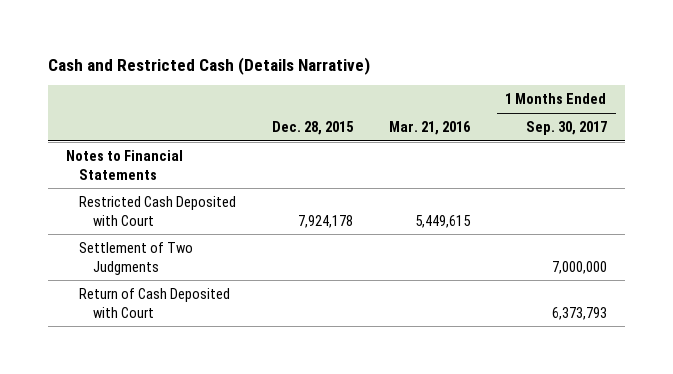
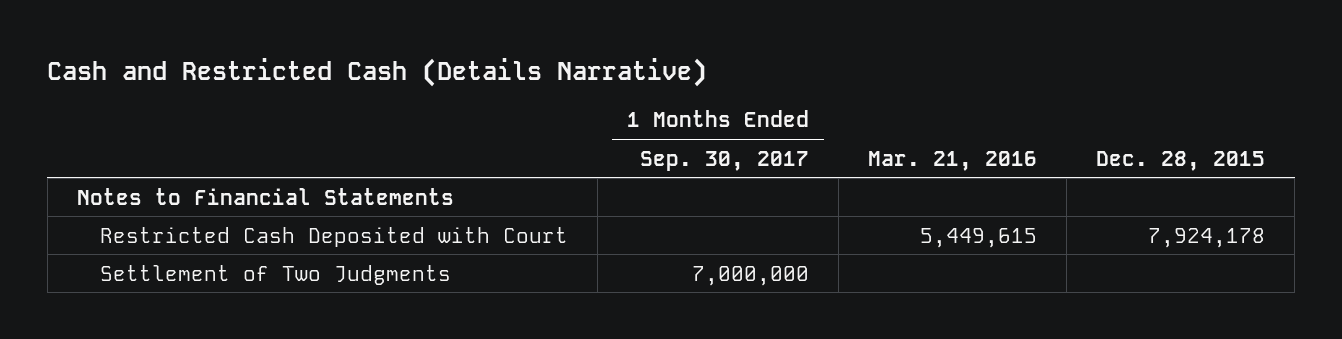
[79,288,231,318] Return of Cash Deposited with Court -> none

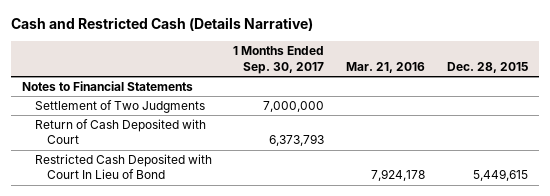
[99,226,568,247] Restricted Cash Deposited with Court -> none
none -> [34,119,206,145] Return of Cash Deposited with Court
none -> [34,154,212,180] Restricted Cash Deposited with Court In Lieu of Bond

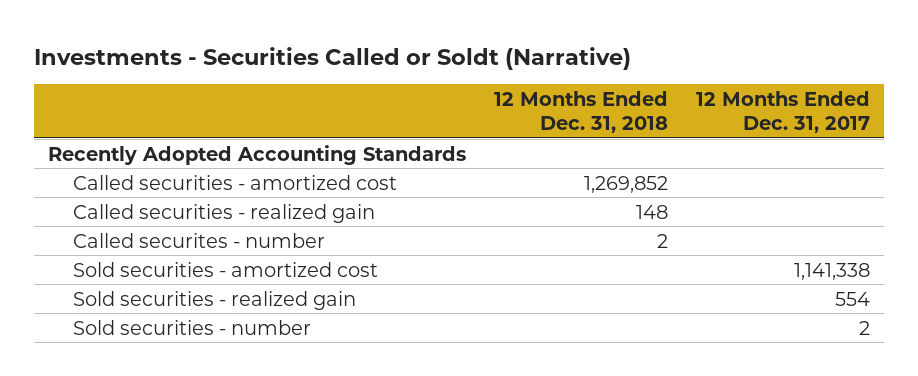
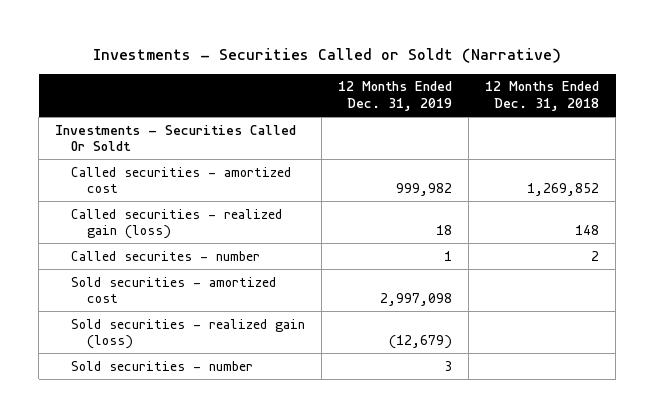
[696,90,871,134] 12 Months Ended Dec. 31, 2017 -> none
none -> [338,81,453,111] 12 Months Ended Dec. 31, 2019
[48,144,467,165] Recently Adopted Accounting Standards -> [55,124,297,152] Investments - Securities Called Or Soldt
[73,203,376,223] Called securities - realized gain -> [70,208,282,240] Called securities - realized gain (loss)
[73,290,357,310] Sold securities - realized gain -> [70,318,305,350] Sold securities - realized gain (loss)

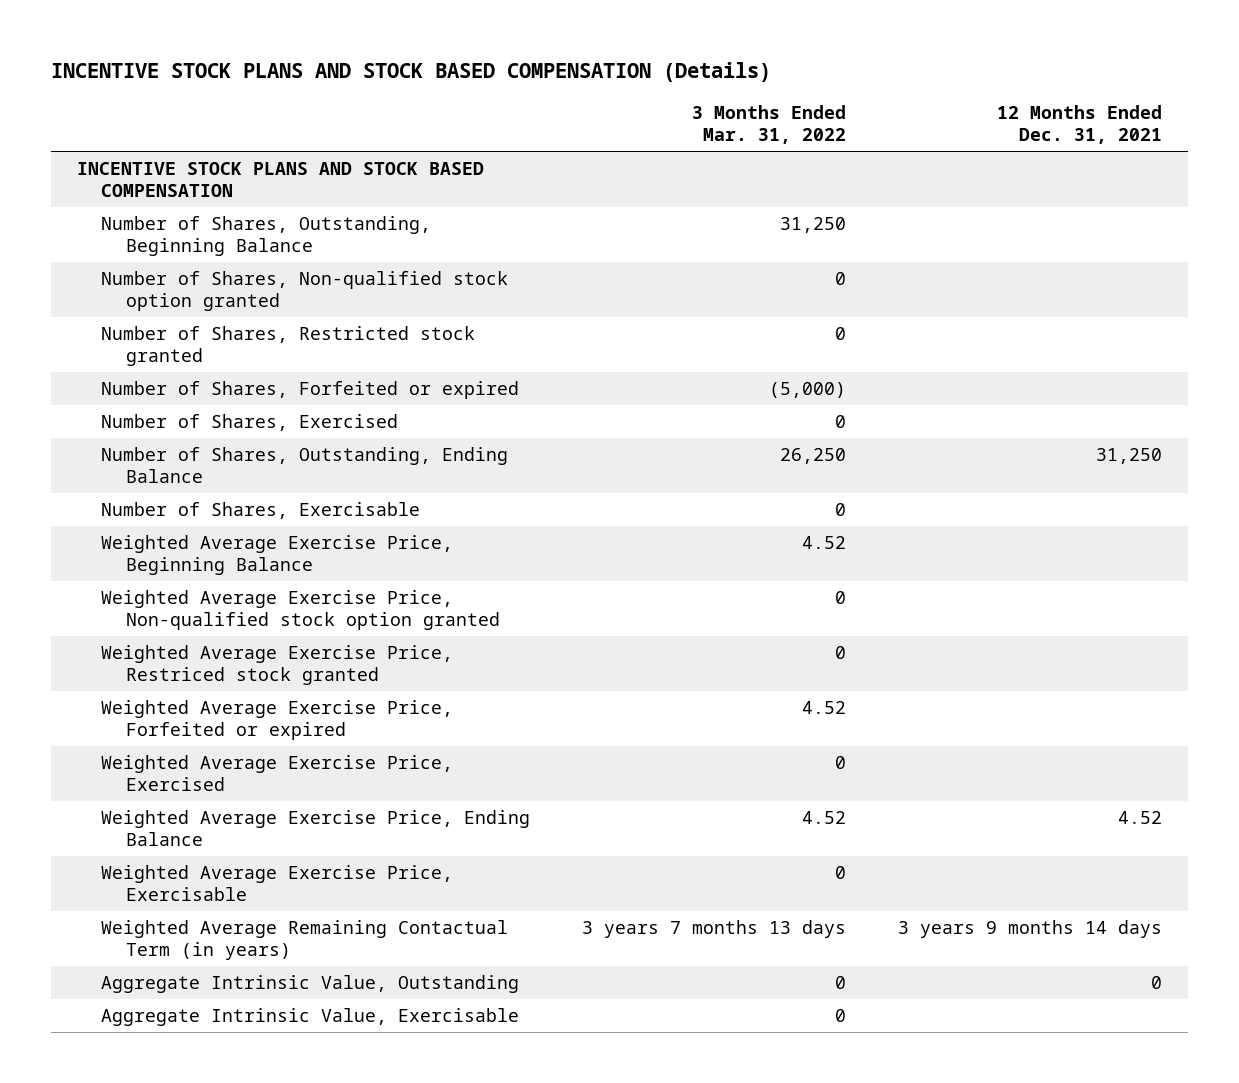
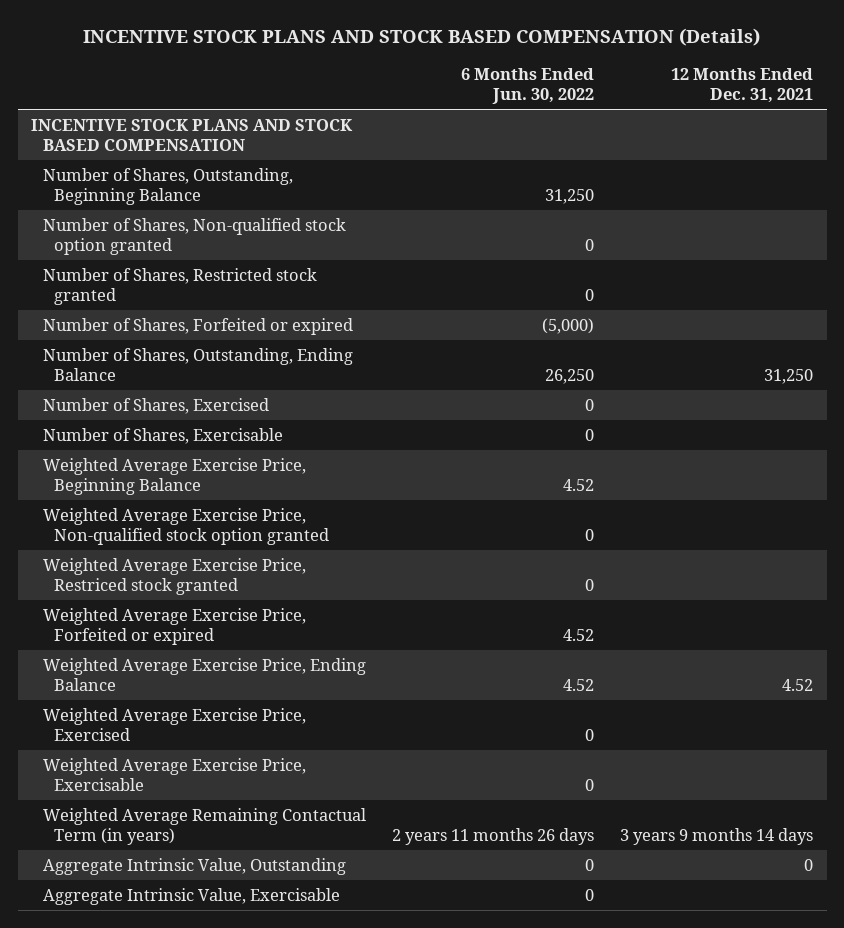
[692,105,847,145] 3 Months Ended Mar. 31, 2022 -> none
none -> [460,68,594,105] 6 Months Ended Jun. 30, 2022
[101,413,399,431] Number of Shares, Exercised -> [42,397,269,414] Number of Shares, Exercised
[101,754,454,792] Weighted Average Exercise Price, Exercised -> [42,707,306,742] Weighted Average Exercise Price, Exercised

